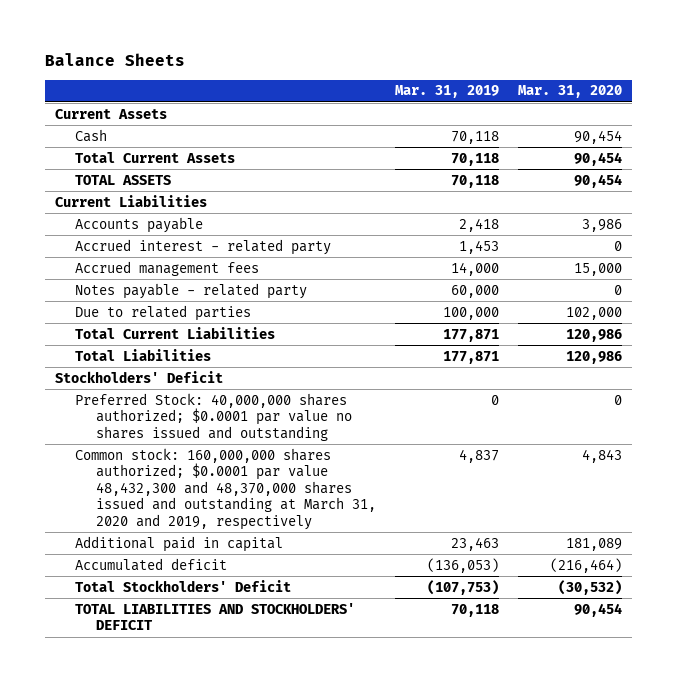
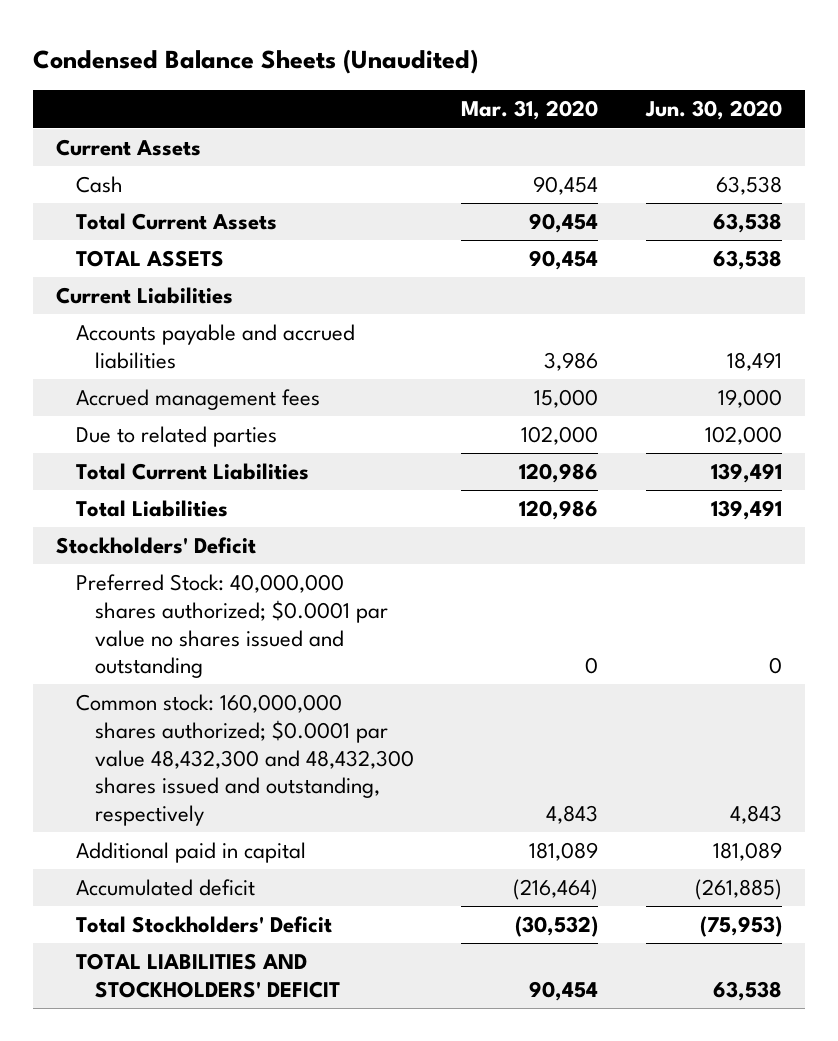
[45,53,186,67] Balance Sheets -> [32,48,478,74] Condensed Balance Sheets (Unaudited)
[394,85,499,99] Mar. 31, 2019 -> none
none -> [644,100,782,121] Jun. 30, 2020
[75,238,332,255] Accrued interest - related party -> none
[75,216,204,233] Accounts payable -> [75,324,355,369] Accounts payable and accrued liabilities
[75,282,308,299] Notes payable - related party -> none
[75,447,376,531] Common stock: 160,000,000 shares authorized; $0.0001 par value 48,432,300 and 48,370,000 shares issued and outstanding at March 31, 2020 and 2019, respectively -> [75,694,415,826] Common stock: 160,000,000 shares authorized; $0.0001 par value 48,432,300 and 48,432,300 shares issued and outstanding, respectively

